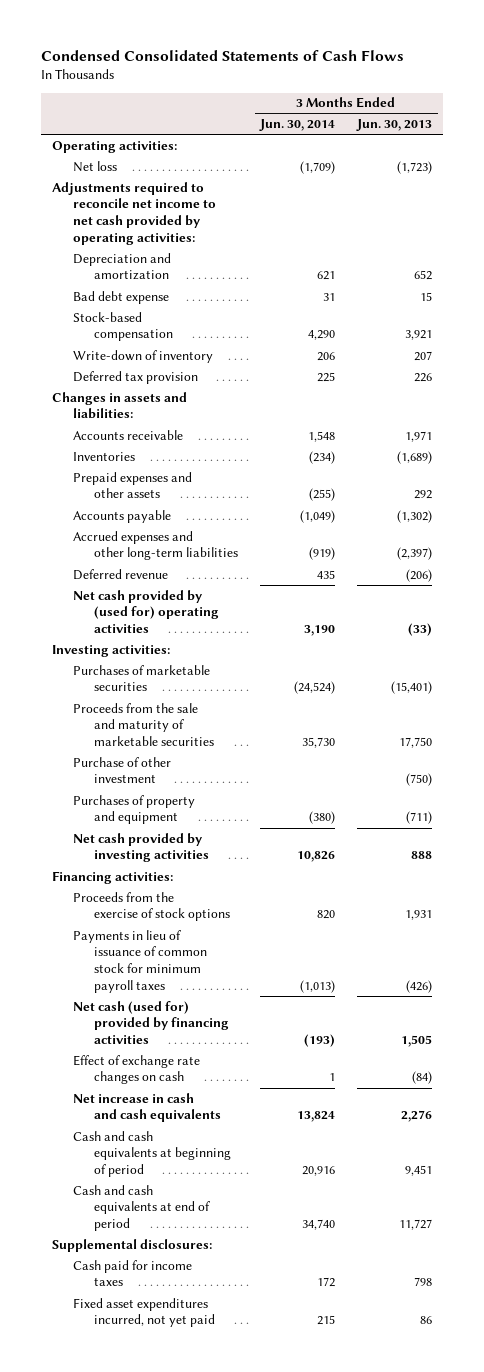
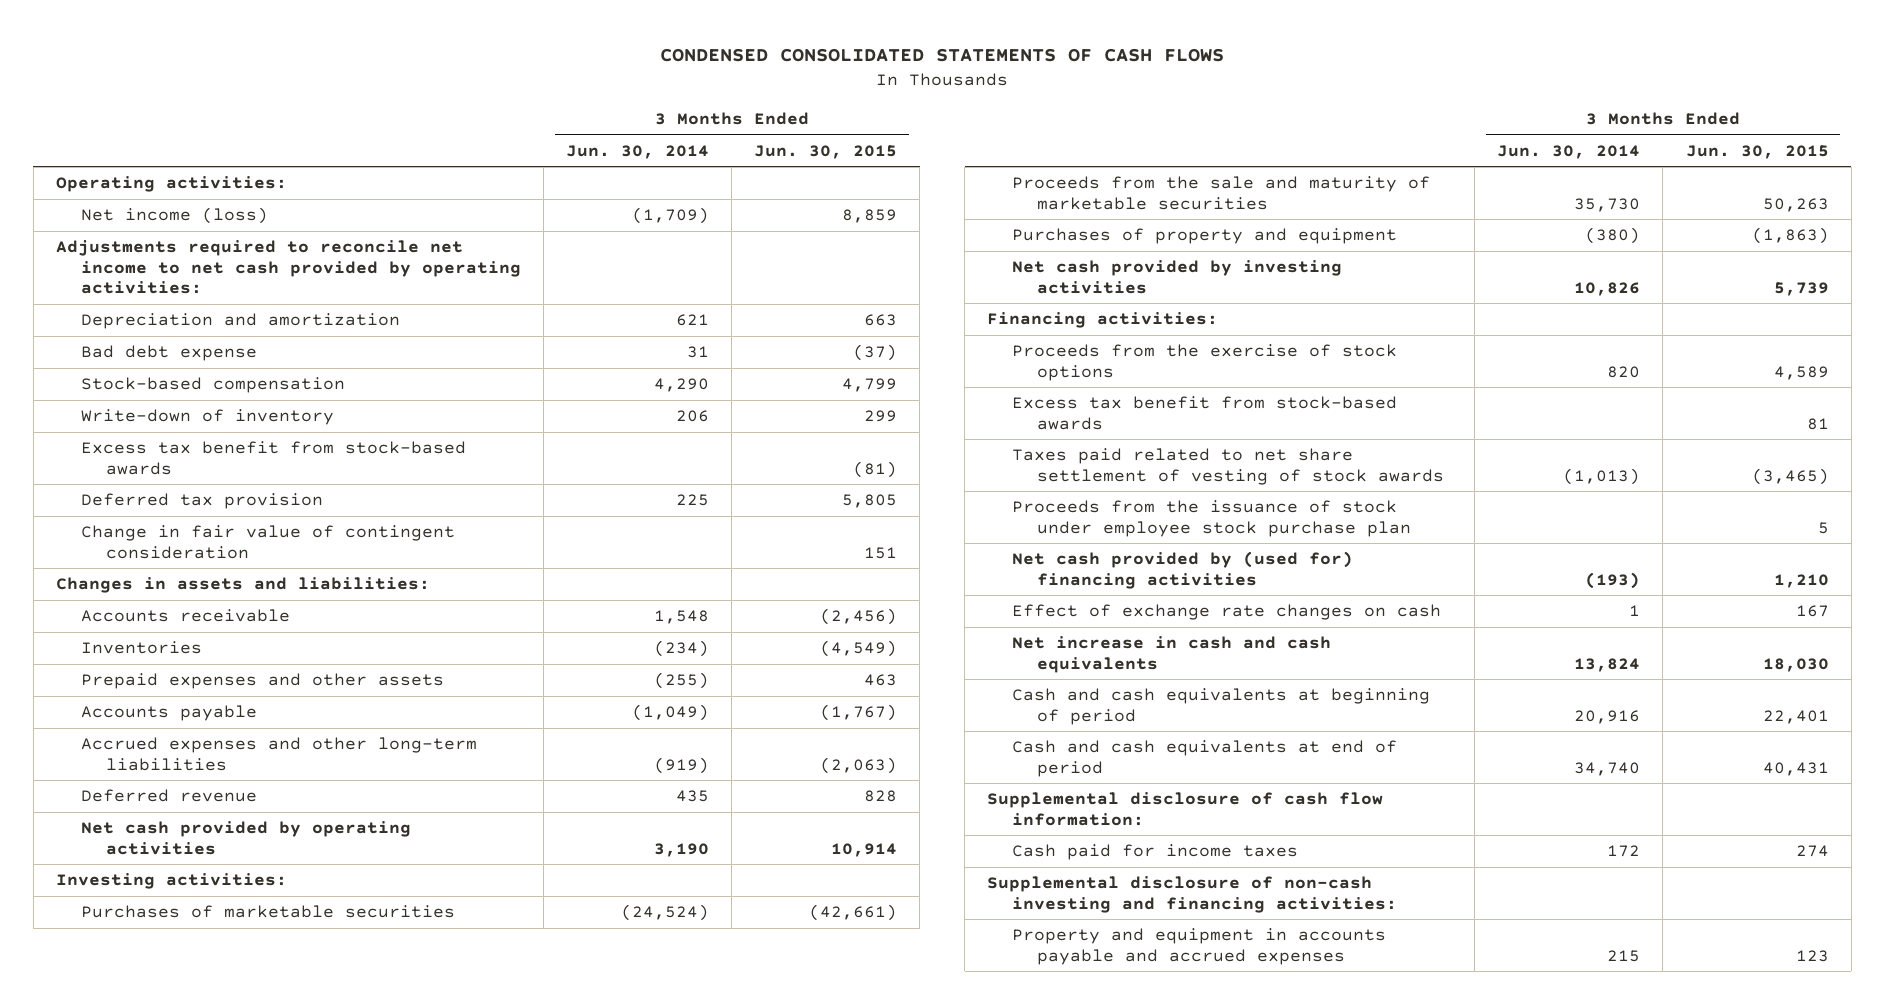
[40,50,404,62] Condensed Consolidated Statements of Cash Flows -> [660,48,1225,63] CONDENSED CONSOLIDATED STATEMENTS OF CASH FLOWS
[356,119,433,132] Jun. 30, 2013 -> none
none -> [754,144,898,159] Jun. 30, 2015
[72,160,117,172] Net loss -> [81,207,269,225] Net income (loss)
none -> [81,441,467,475] Excess tax benefit from stock-based awards
none -> [81,525,456,559] Change in fair value of contingent consideration
[72,589,219,634] Net cash provided by (used for) operating activities -> [81,821,412,855] Net cash provided by operating activities
[72,756,171,784] Purchase of other investment -> none
none -> [1012,396,1398,430] Excess tax benefit from stock-based awards
[72,929,207,994] Payments in lieu of issuance of common stock for minimum payroll taxes -> [1012,448,1445,485] Taxes paid related to net share settlement of vesting of stock awards
none -> [1012,500,1412,537] Proceeds from the issuance of stock under employee stock purchase plan
[72,1000,229,1045] Net cash (used for) provided by financing activities -> [1012,551,1354,589] Net cash provided by (used for) financing activities
[51,1238,212,1252] Supplemental disclosures: -> [987,792,1384,826] Supplemental disclosure of cash flow information:
none -> [987,876,1398,913] Supplemental disclosure of non-cash investing and financing activities:
[72,1297,215,1328] Fixed asset expenditures incurred, not yet paid -> [1012,928,1387,965] Property and equipment in accounts payable and accrued expenses

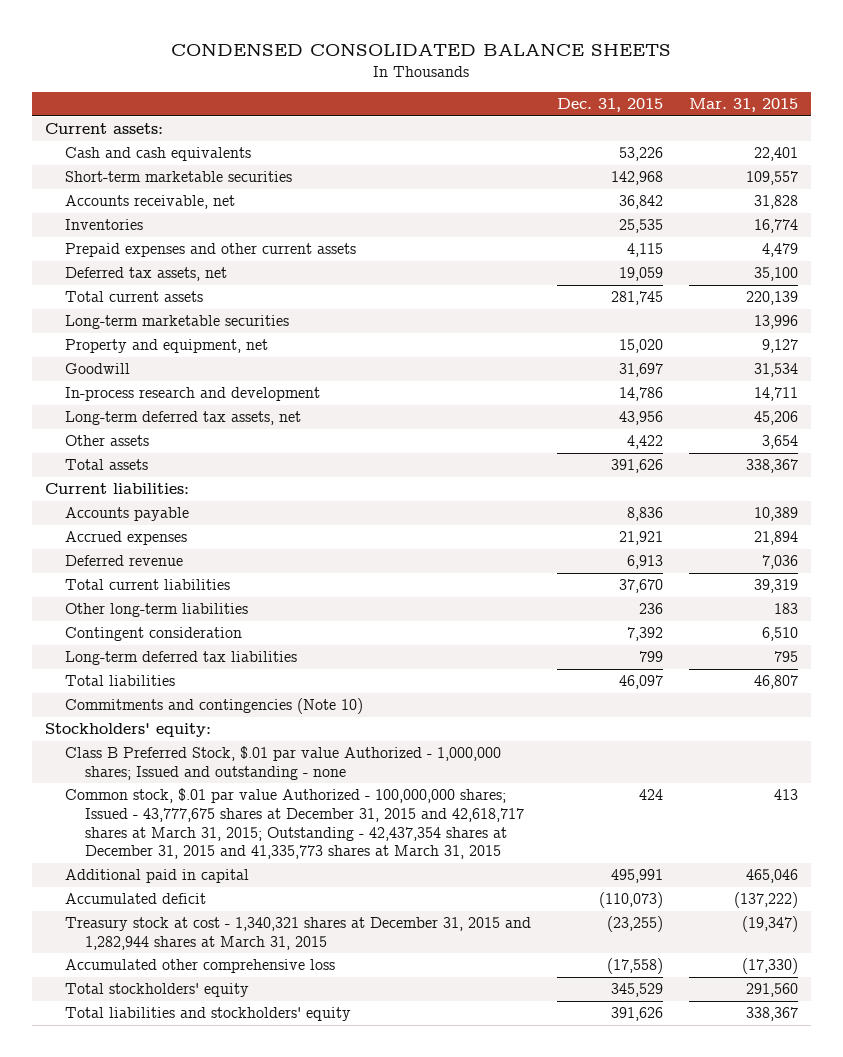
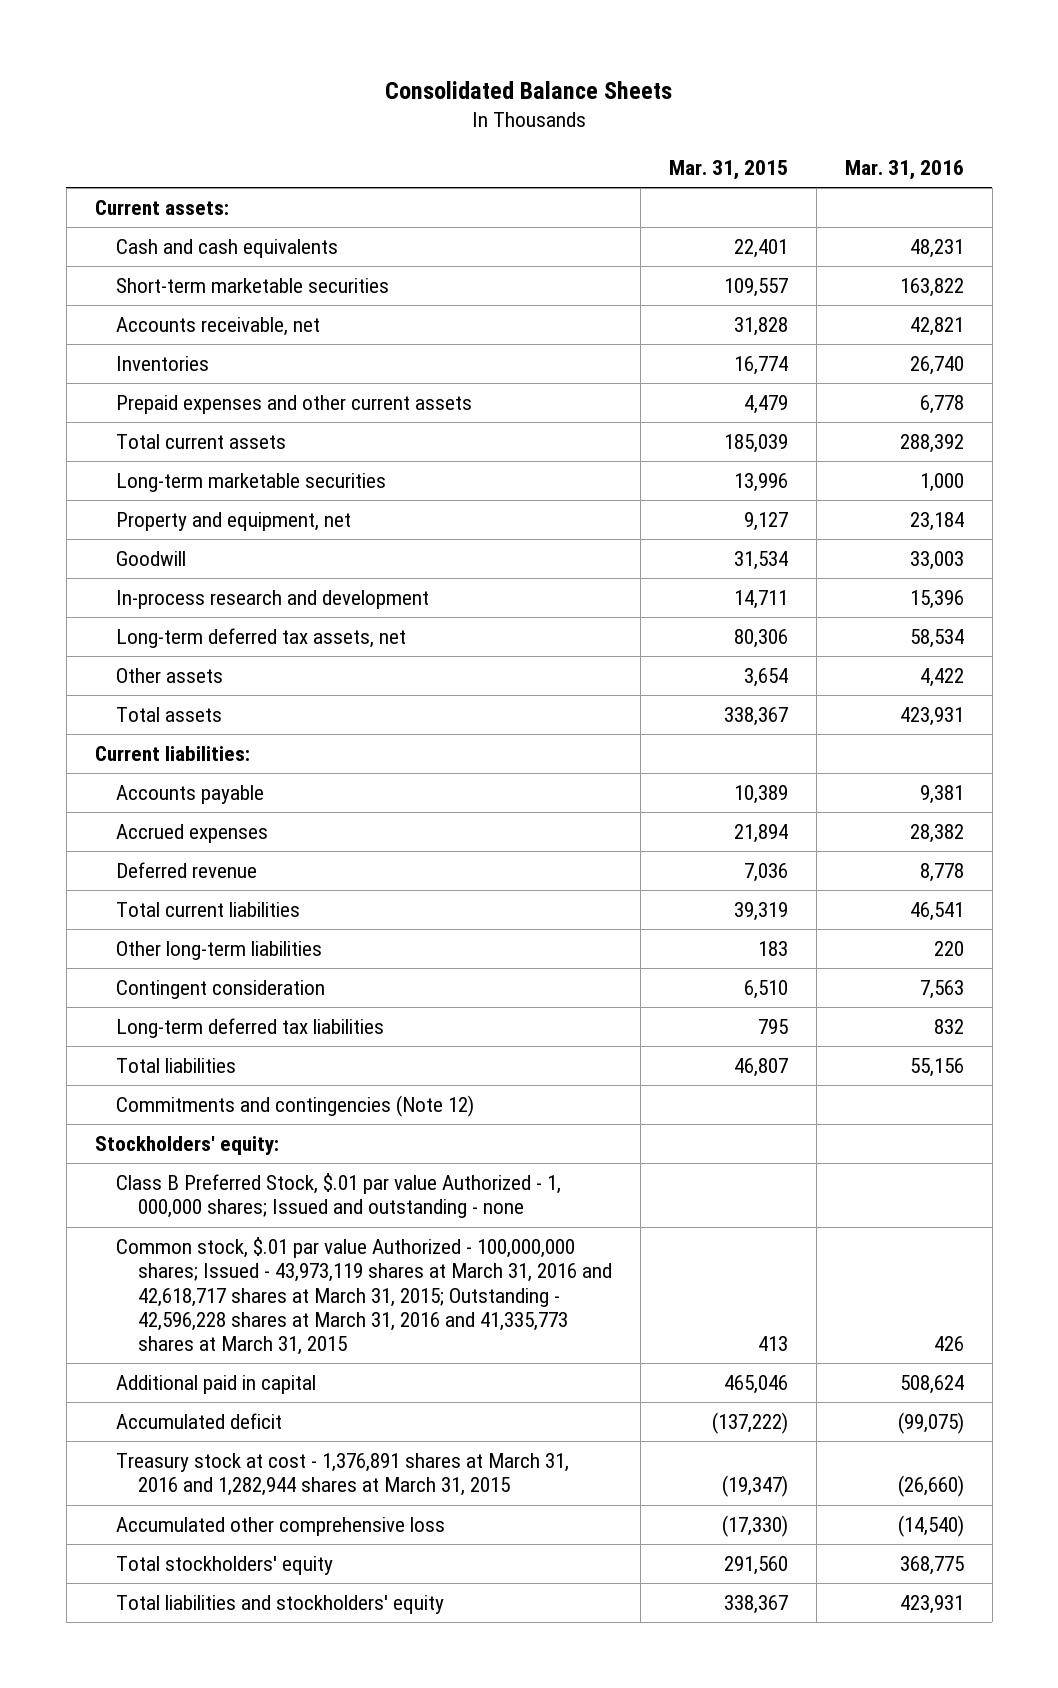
[171,43,672,57] CONDENSED CONSOLIDATED BALANCE SHEETS -> [385,80,673,99] Consolidated Balance Sheets
[556,98,663,113] Dec. 31, 2015 -> none
none -> [844,160,964,181] Mar. 31, 2016
[64,267,227,282] Deferred tax assets, net -> none
[745,291,798,306] 220,139 -> [723,434,788,454] 185,039
[753,411,798,426] 45,206 -> [733,629,788,649] 80,306
[64,698,363,715] Commitments and contingencies (Note 10) -> [116,1095,475,1118] Commitments and contingencies (Note 12)
[64,746,501,780] Class B Preferred Stock, $.01 par value Authorized - 1,000,000 shares; Issued and outstanding - none -> [116,1173,562,1219] Class B Preferred Stock, $.01 par value Authorized - 1, 000,000 shares; Issued and outstanding - none
[64,788,524,860] Common stock, $.01 par value Authorized - 100,000,000 shares; Issued - 43,777,675 shares at December 31, 2015 and 42,618,717 shares at March 31, 2015; Outstanding - 42,437,354 shares at December 31, 2015 and 41,335,773 shares at March 31, 2015 -> [116,1237,612,1355] Common stock, $.01 par value Authorized - 100,000,000 shares; Issued - 43,973,119 shares at March 31, 2016 and 42,618,717 shares at March 31, 2015; Outstanding - 42,596,228 shares at March 31, 2016 and 41,335,773 shares at March 31, 2015
[64,917,531,950] Treasury stock at cost - 1,340,321 shares at December 31, 2015 and 1,282,944 shares at March 31, 2015 -> [116,1453,570,1497] Treasury stock at cost - 1,376,891 shares at March 31, 2016 and 1,282,944 shares at March 31, 2015

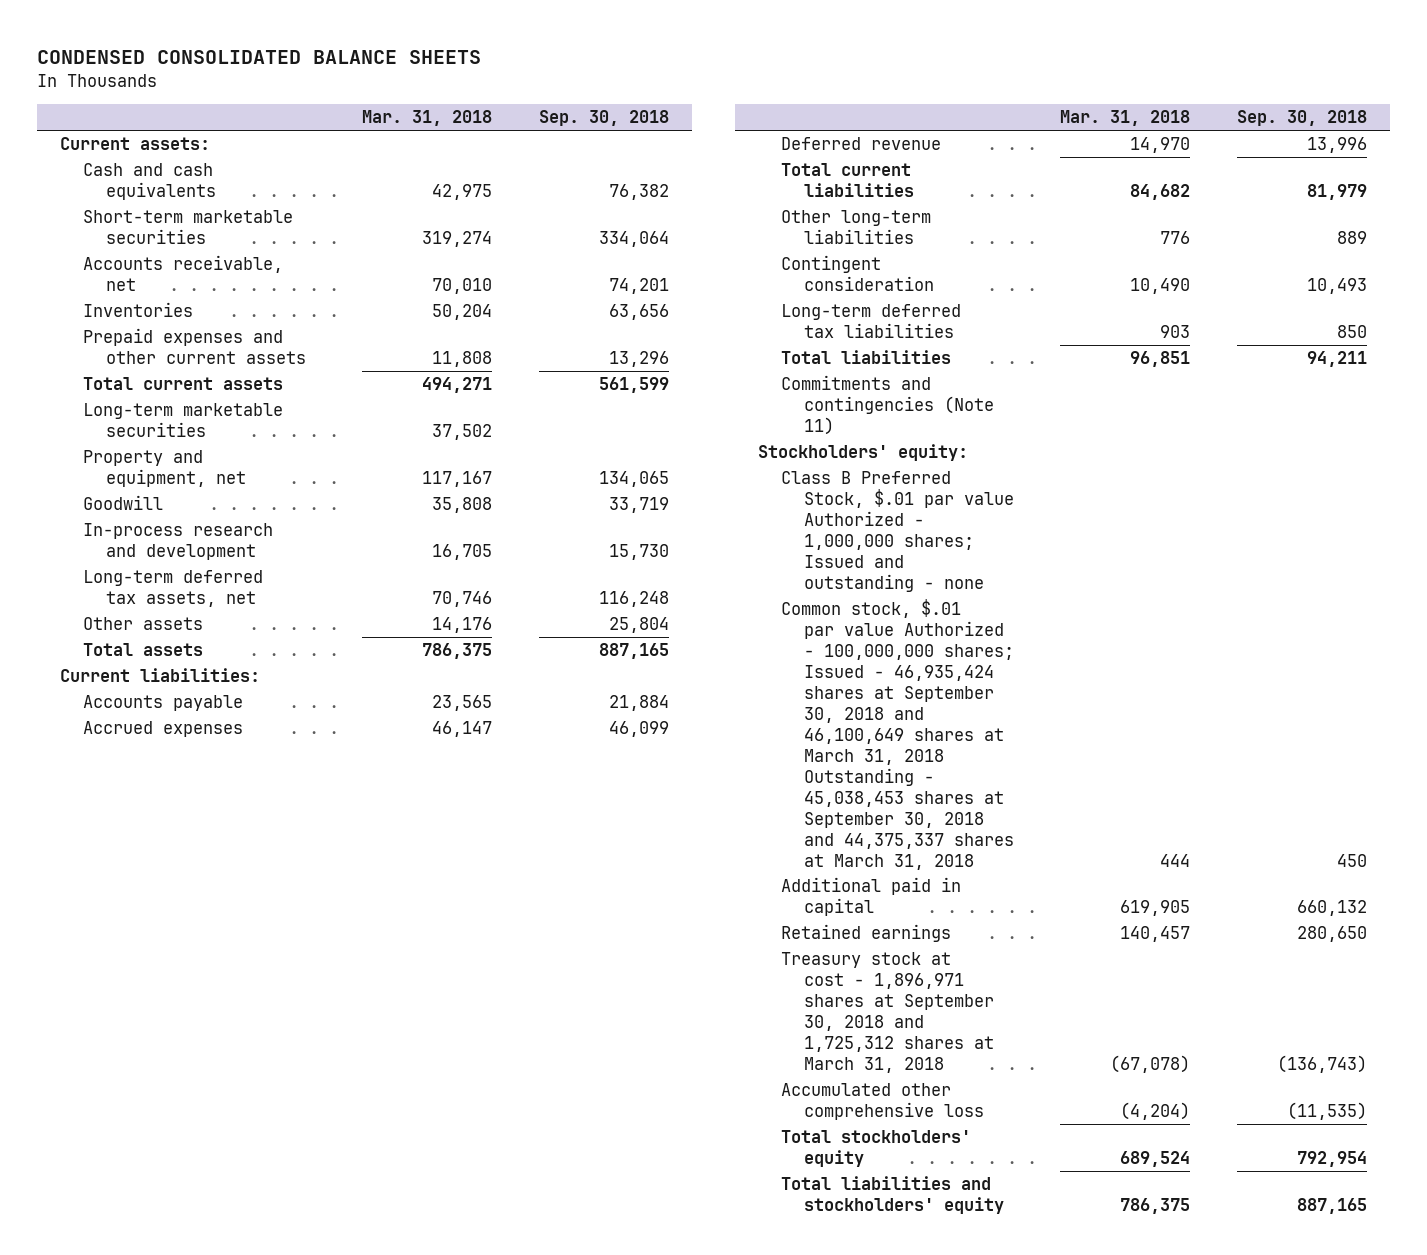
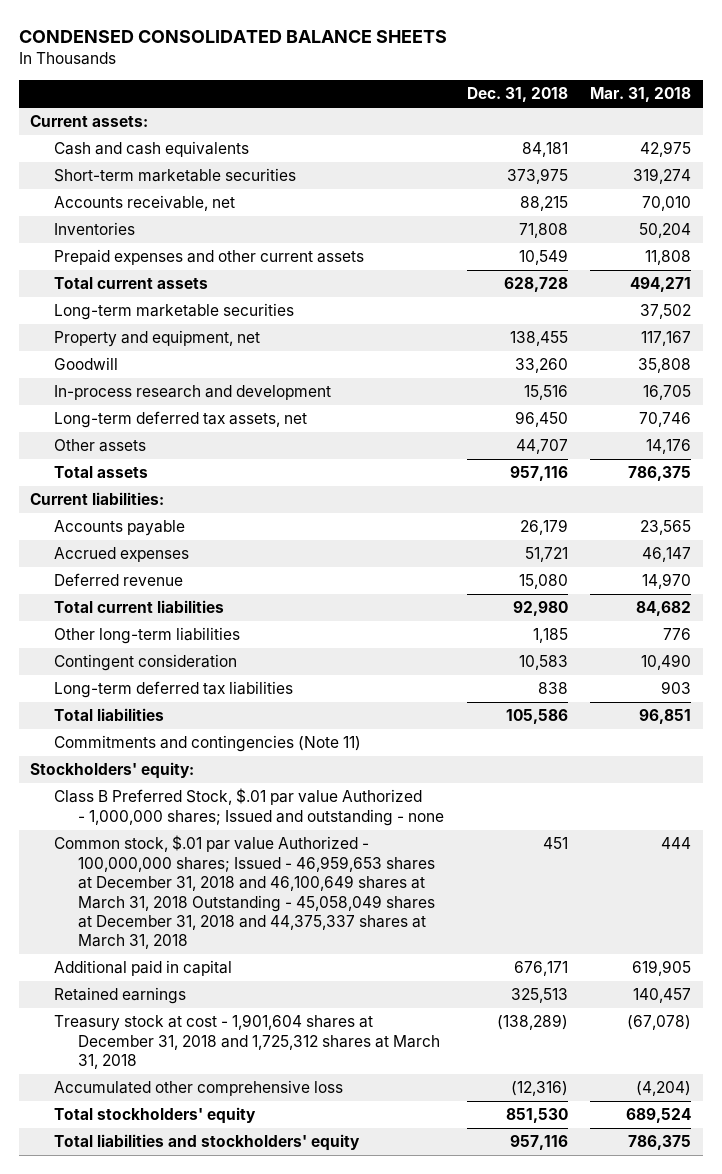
[538,110,669,127] Sep. 30, 2018 -> none
none -> [466,87,568,103] Dec. 31, 2018
[780,599,1014,870] Common stock, $.01 par value Authorized - 100,000,000 shares; Issued - 46,935,424 shares at September 30, 2018 and 46,100,649 shares at March 31, 2018 Outstanding - 45,038,453 shares at September 30, 2018 and 44,375,337 shares at March 31, 2018 -> [53,835,435,950] Common stock, $.01 par value Authorized - 100,000,000 shares; Issued - 46,959,653 shares at December 31, 2018 and 46,100,649 shares at March 31, 2018 Outstanding - 45,058,049 shares at December 31, 2018 and 44,375,337 shares at March 31, 2018
[780,952,994,1074] Treasury stock at cost - 1,896,971 shares at September 30, 2018 and 1,725,312 shares at March 31, 2018 -> [53,1014,440,1070] Treasury stock at cost - 1,901,604 shares at December 31, 2018 and 1,725,312 shares at March 31, 2018

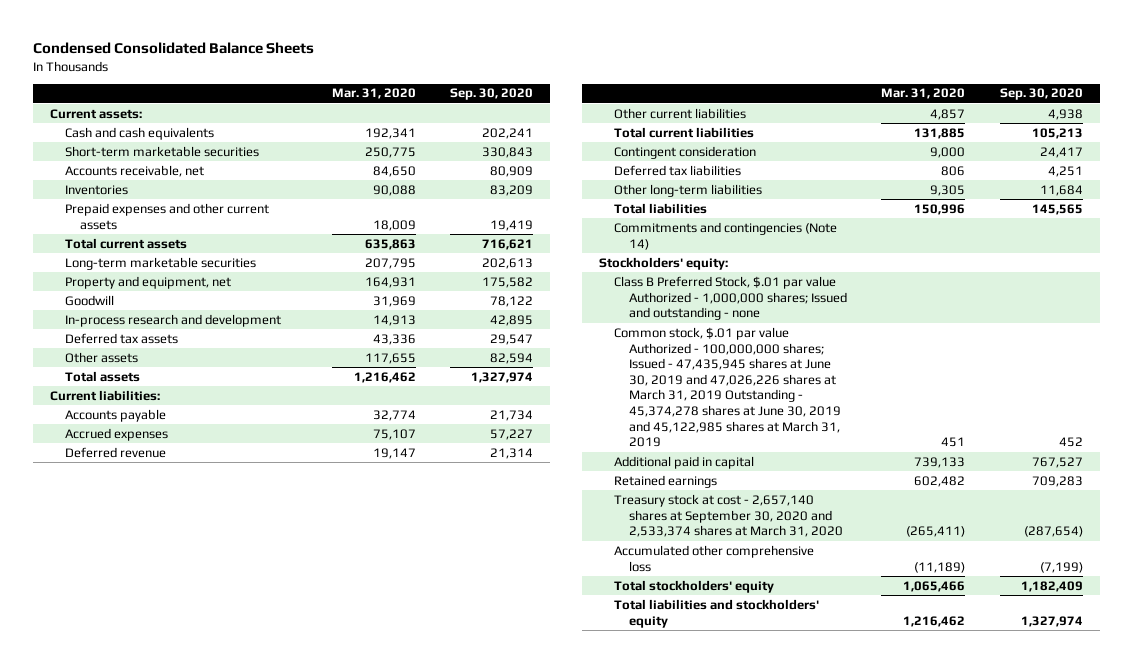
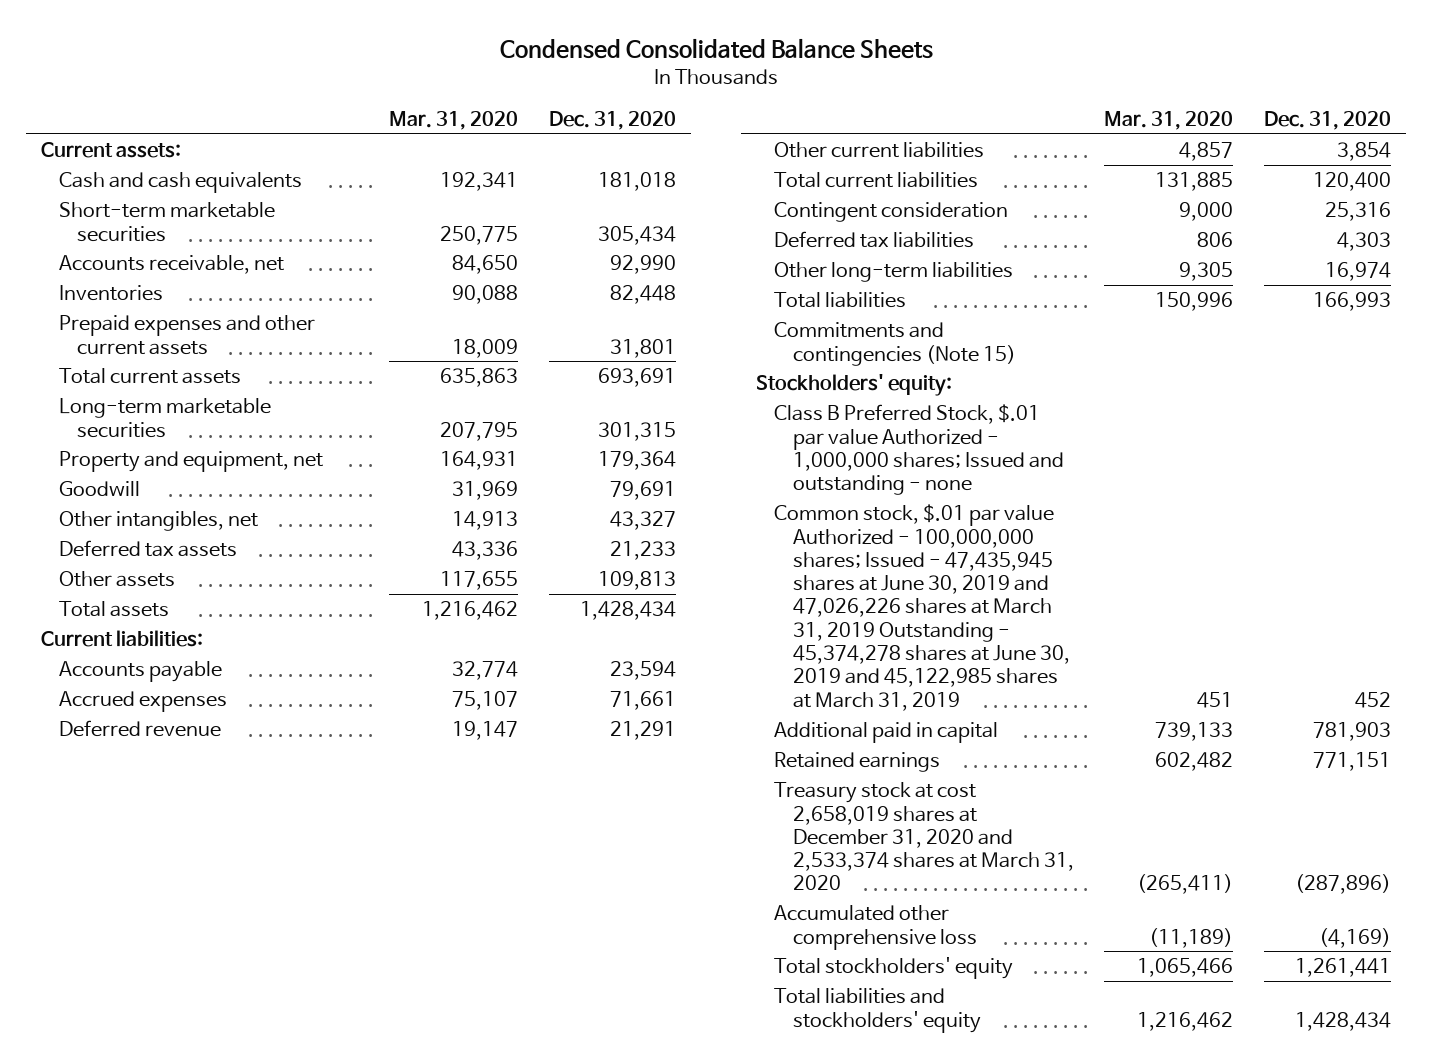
[450,88,534,101] Sep. 30, 2020 -> none
none -> [548,110,676,130] Dec. 31, 2020
[64,313,281,327] In-process research and development -> [59,511,259,532] Other intangibles, net
[614,221,838,250] Commitments and contingencies (Note 14) -> [774,322,1016,366] Commitments and contingencies (Note 15)
[614,493,844,538] Treasury stock at cost - 2,657,140 shares at September 30, 2020 and 2,533,374 shares at March 31, 2020 -> [774,782,1074,891] Treasury stock at cost 2,658,019 shares at December 31, 2020 and 2,533,374 shares at March 31, 2020

